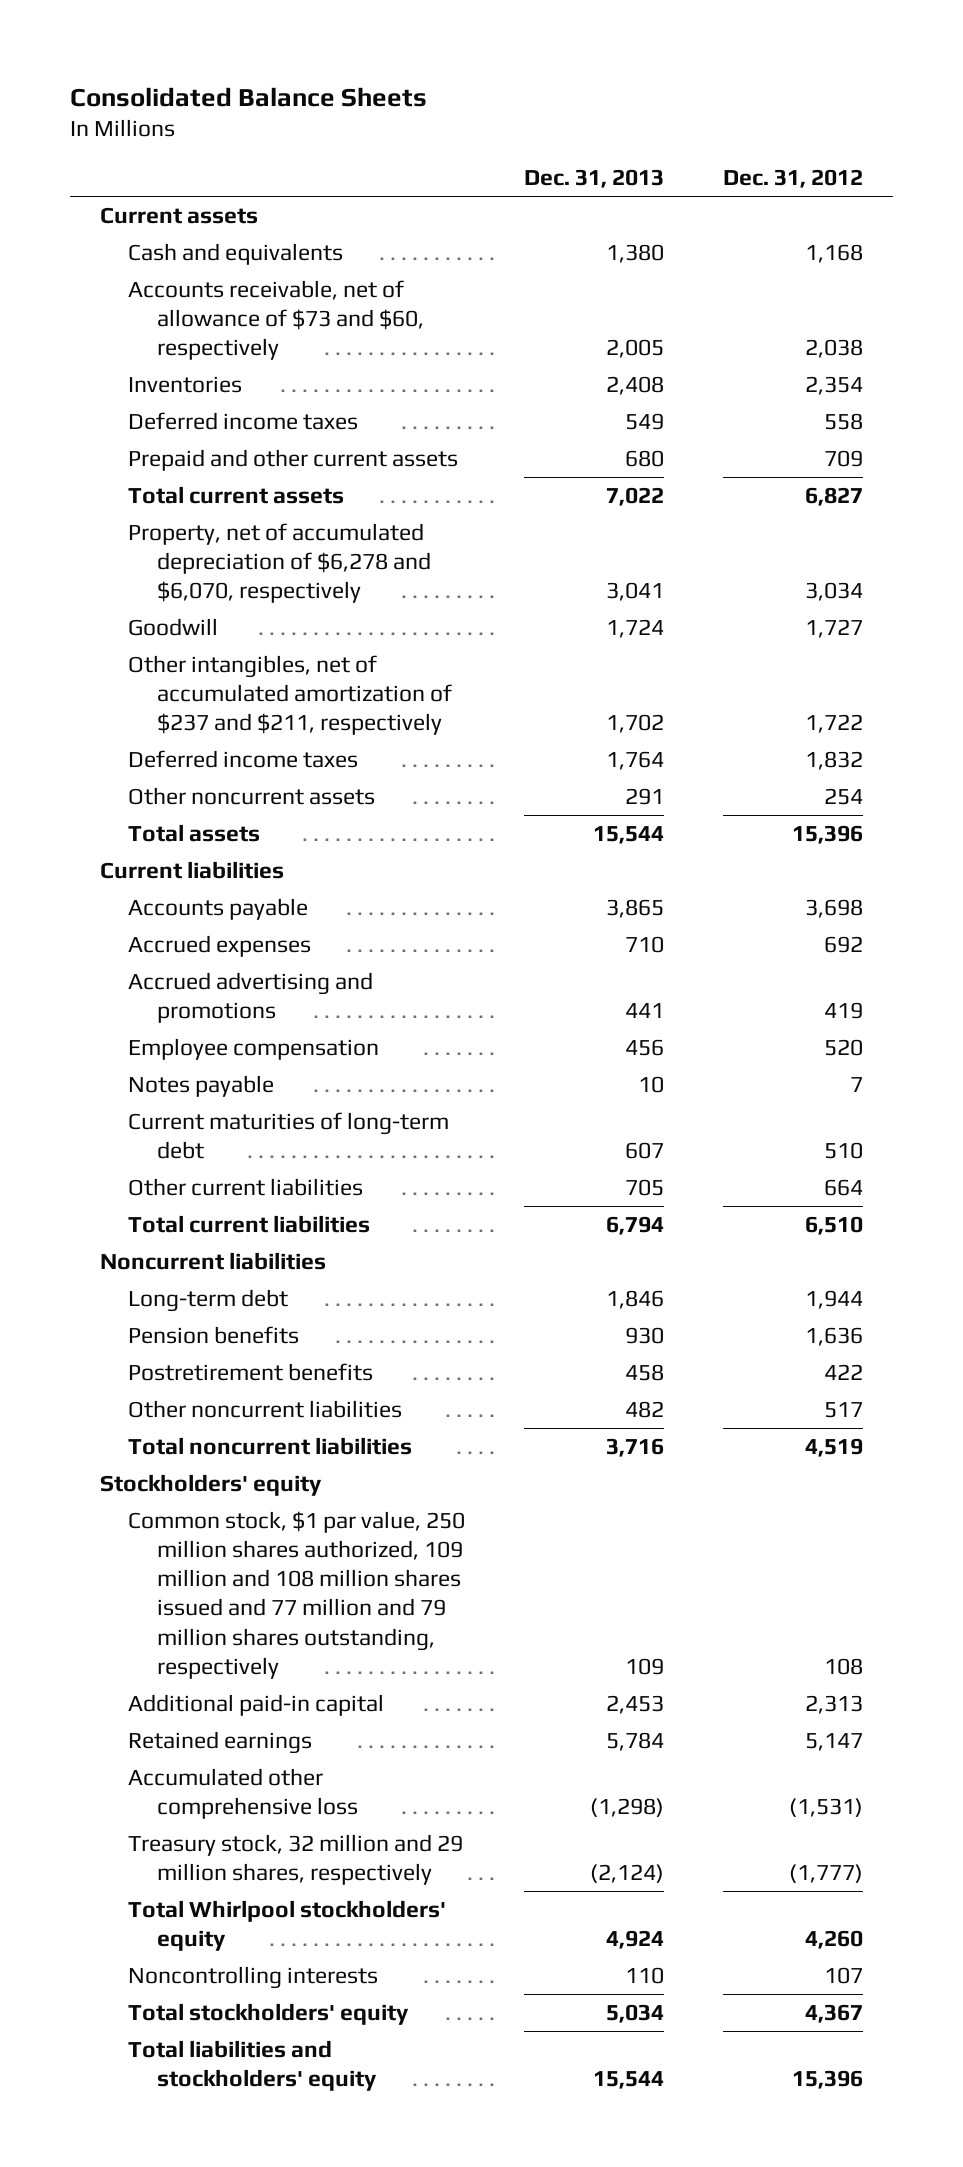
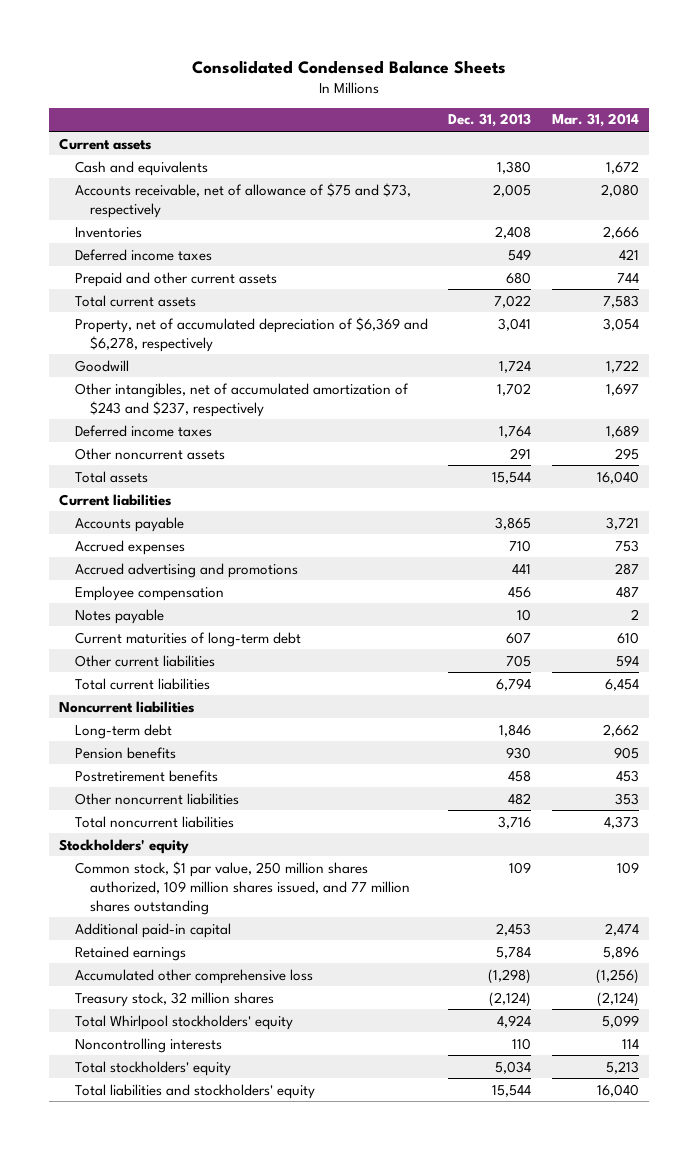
[70,86,428,107] Consolidated Balance Sheets -> [192,59,507,74] Consolidated Condensed Balance Sheets
[723,169,864,189] Dec. 31, 2012 -> none
none -> [551,113,639,128] Mar. 31, 2014
[128,279,424,361] Accounts receivable, net of allowance of $73 and $60, respectively -> [74,182,411,218] Accounts receivable, net of allowance of $75 and $73, respectively
[128,522,431,604] Property, net of accumulated depreciation of $6,278 and $6,070, respectively -> [74,316,428,352] Property, net of accumulated depreciation of $6,369 and $6,278, respectively
[128,654,452,736] Other intangibles, net of accumulated amortization of $237 and $211, respectively -> [74,382,409,417] Other intangibles, net of accumulated amortization of $243 and $237, respectively
[128,1510,466,1679] Common stock, $1 par value, 250 million shares authorized, 109 million and 108 million shares issued and 77 million and 79 million shares outstanding, respectively -> [74,860,411,915] Common stock, $1 par value, 250 million shares authorized, 109 million shares issued, and 77 million shares outstanding
[128,1833,464,1886] Treasury stock, 32 million and 29 million shares, respectively -> [74,991,274,1007] Treasury stock, 32 million shares

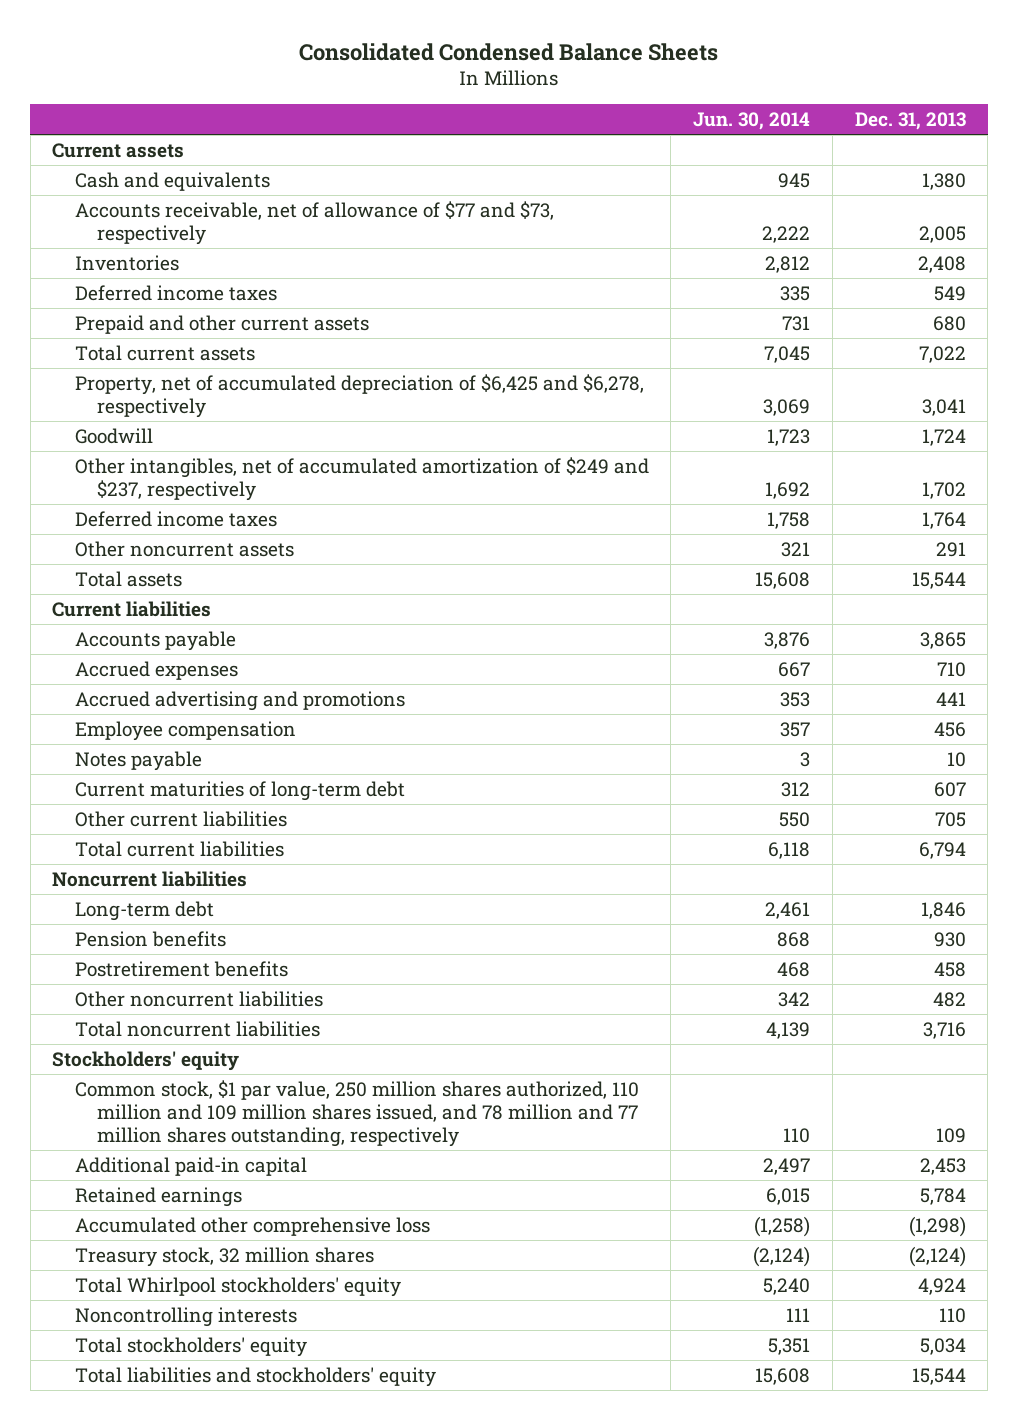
[551,113,639,128] Mar. 31, 2014 -> none
none -> [693,112,811,131] Jun. 30, 2014
[74,182,411,218] Accounts receivable, net of allowance of $75 and $73, respectively -> [74,200,554,246] Accounts receivable, net of allowance of $77 and $73, respectively
[74,316,428,352] Property, net of accumulated depreciation of $6,369 and $6,278, respectively -> [74,373,644,419] Property, net of accumulated depreciation of $6,425 and $6,278, respectively
[74,382,409,417] Other intangibles, net of accumulated amortization of $243 and $237, respectively -> [74,456,649,502] Other intangibles, net of accumulated amortization of $249 and $237, respectively
[74,860,411,915] Common stock, $1 par value, 250 million shares authorized, 109 million shares issued, and 77 million shares outstanding -> [74,1079,639,1148] Common stock, $1 par value, 250 million shares authorized, 110 million and 109 million shares issued, and 78 million and 77 million shares outstanding, respectively

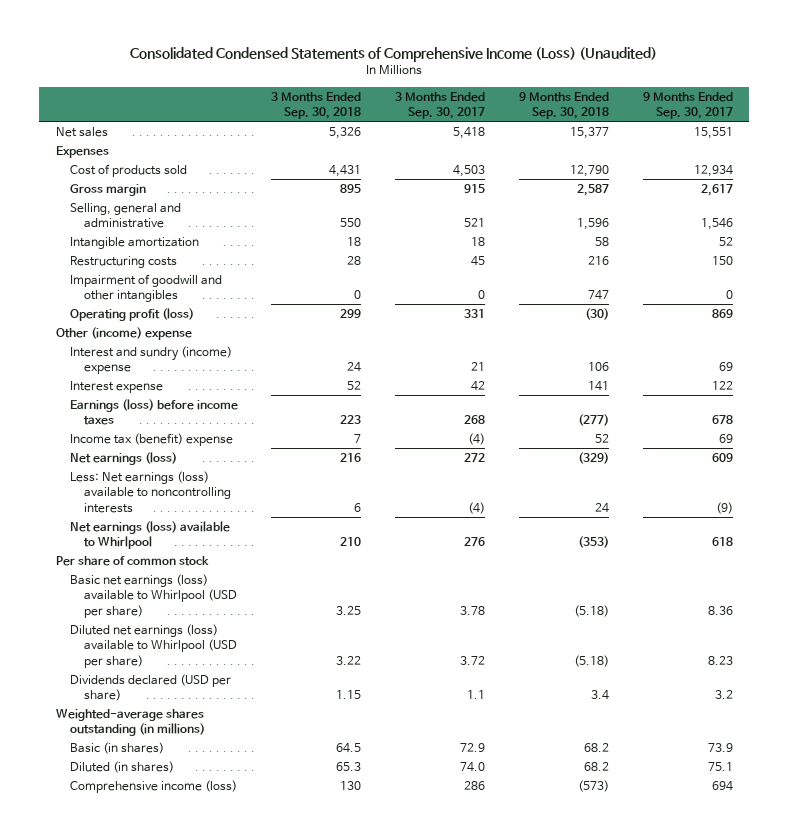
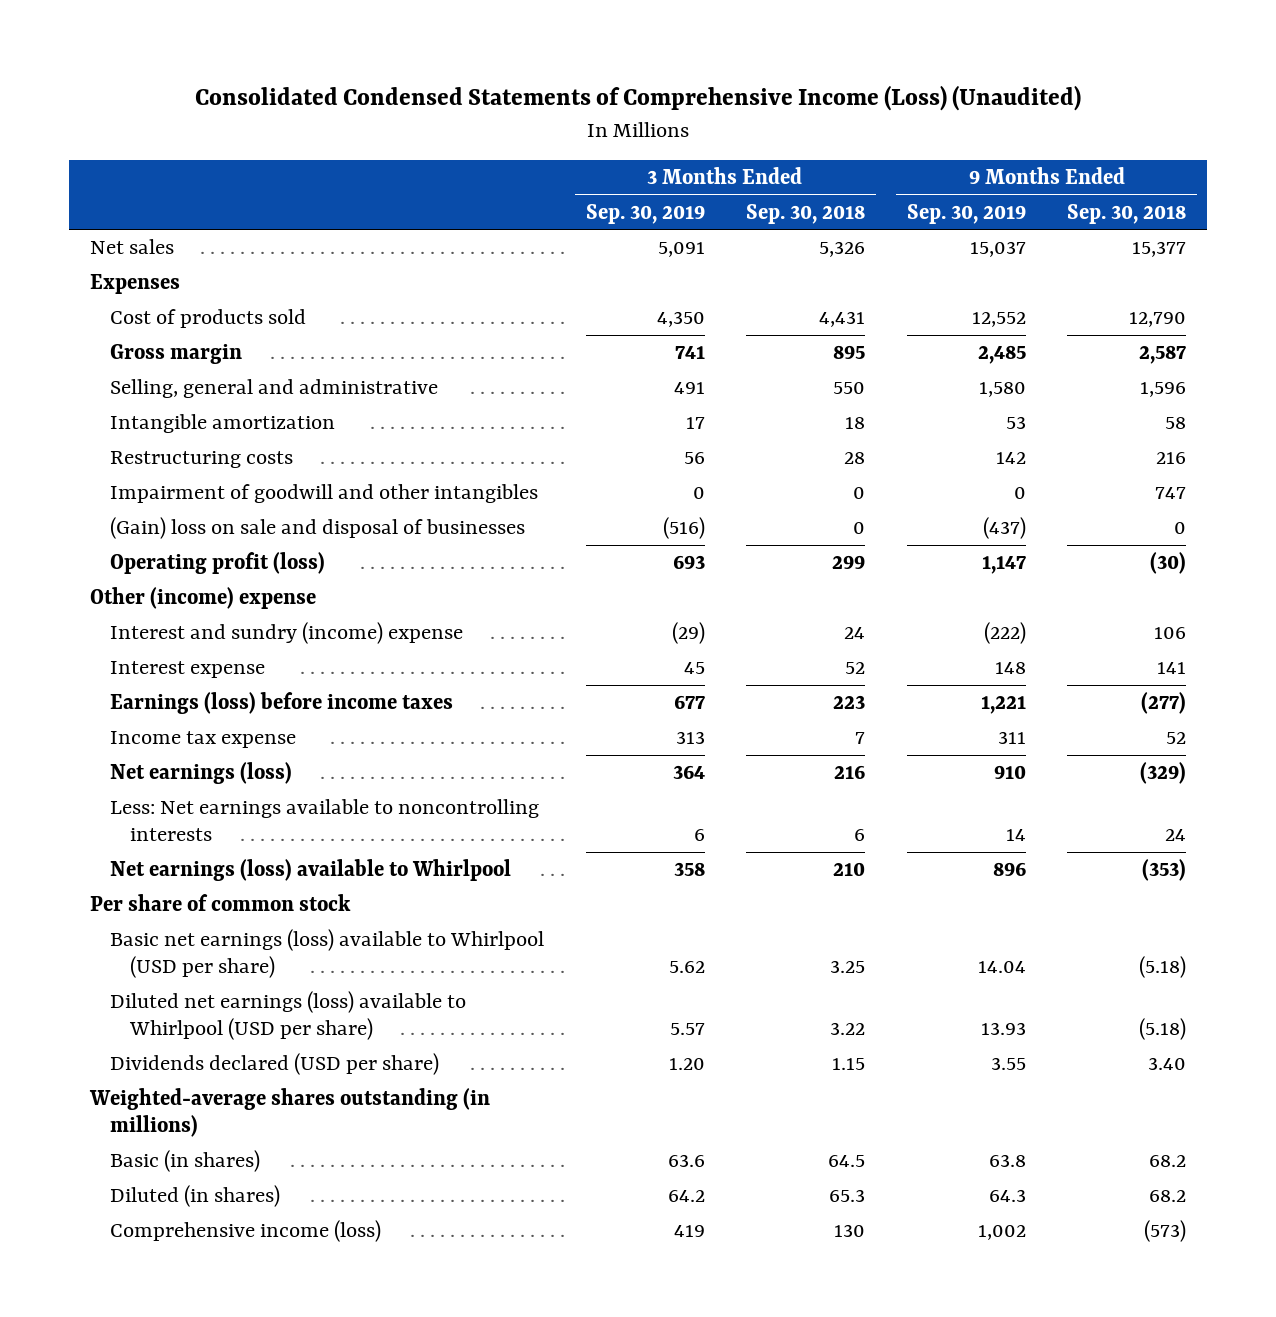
[395,91,486,119] 3 Months Ended Sep. 30, 2017 -> none
[642,91,733,119] 9 Months Ended Sep. 30, 2017 -> none
none -> [585,203,705,224] Sep. 30, 2019
none -> [906,203,1026,224] Sep. 30, 2019
none -> [109,517,525,540] (Gain) loss on sale and disposal of businesses
[69,432,233,446] Income tax (benefit) expense -> [109,731,296,749] Income tax expense
[69,470,231,513] Less: Net earnings (loss) available to noncontrolling interests -> [109,799,539,842] Less: Net earnings available to noncontrolling interests
[590,690,609,701] 3.4 -> [1148,1057,1187,1071] 3.40

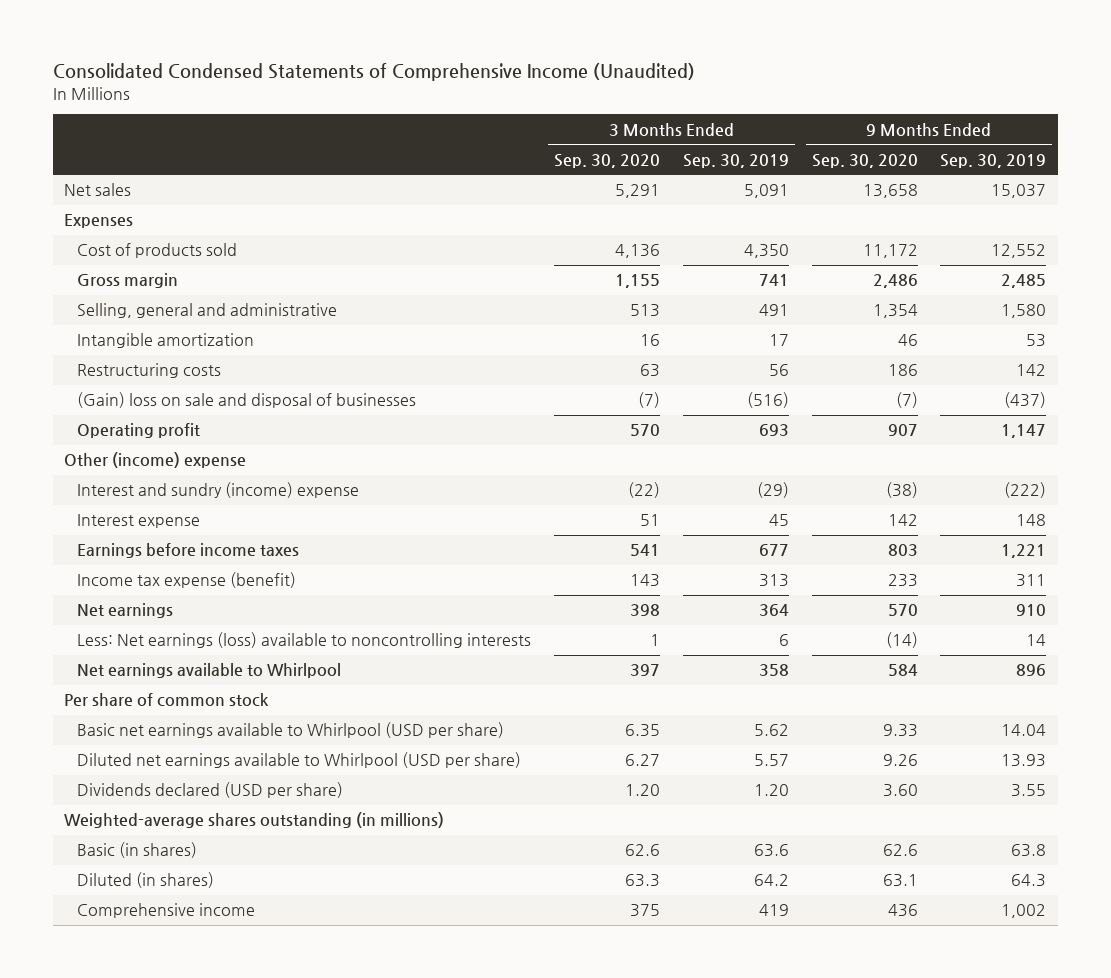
[195,85,1082,112] Consolidated Condensed Statements of Comprehensive Income (Loss) (Unaudited) -> [52,63,695,82] Consolidated Condensed Statements of Comprehensive Income (Unaudited)
[746,203,866,224] Sep. 30, 2018 -> none
[1067,203,1187,224] Sep. 30, 2018 -> none
none -> [554,153,661,168] Sep. 30, 2020
none -> [811,153,918,168] Sep. 30, 2020
[109,484,538,504] Impairment of goodwill and other intangibles -> none
[109,552,325,575] Operating profit (loss) -> [77,423,201,439] Operating profit
[109,692,453,715] Earnings (loss) before income taxes -> [77,543,300,559] Earnings before income taxes
[109,731,296,749] Income tax expense -> [77,572,297,589] Income tax expense (benefit)
[109,762,292,785] Net earnings (loss) -> [77,603,174,619] Net earnings
[109,799,539,842] Less: Net earnings available to noncontrolling interests -> [77,632,532,649] Less: Net earnings (loss) available to noncontrolling interests
[109,859,511,882] Net earnings (loss) available to Whirlpool -> [77,663,342,679] Net earnings available to Whirlpool
[109,929,544,979] Basic net earnings (loss) available to Whirlpool (USD per share) -> [77,722,505,739] Basic net earnings available to Whirlpool (USD per share)
[109,991,466,1041] Diluted net earnings (loss) available to Whirlpool (USD per share) -> [77,752,522,769] Diluted net earnings available to Whirlpool (USD per share)
[109,1220,381,1243] Comprehensive income (loss) -> [77,903,256,919] Comprehensive income

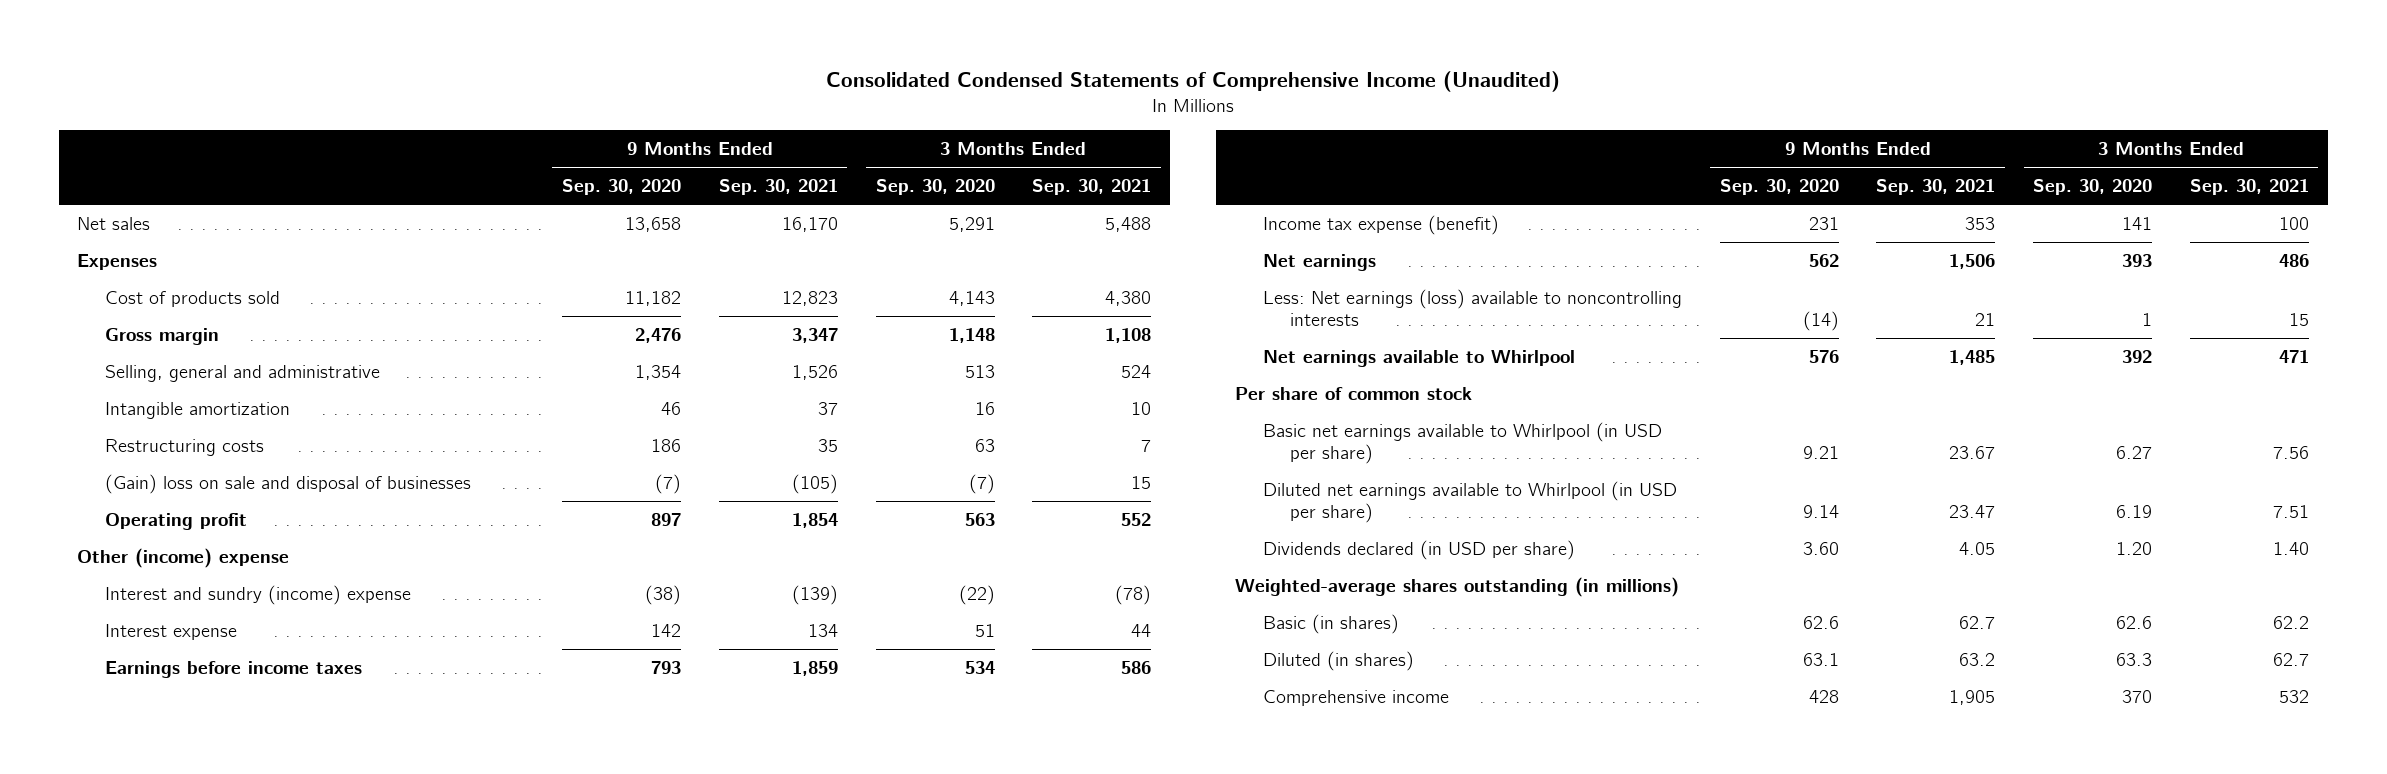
[682,153,789,168] Sep. 30, 2019 -> none
[940,153,1047,168] Sep. 30, 2019 -> none
none -> [718,179,838,196] Sep. 30, 2021
none -> [1032,179,1152,196] Sep. 30, 2021
[615,244,661,259] 4,136 -> [948,290,995,306] 4,143
[862,244,918,259] 11,172 -> [624,290,681,306] 11,182
[615,274,661,289] 1,155 -> [948,327,995,343] 1,148
[872,274,918,289] 2,486 -> [634,327,681,343] 2,476
[630,424,661,437] 570 -> [964,512,995,526] 563
[887,424,918,437] 907 -> [650,512,681,526] 897
[630,544,661,557] 541 -> [964,660,995,674] 534
[887,544,918,557] 803 -> [650,660,681,674] 793
[630,574,661,588] 143 -> [2122,216,2153,230] 141
[887,574,918,588] 233 -> [1808,216,1839,230] 231
[630,604,661,617] 398 -> [2122,253,2153,267] 393
[887,604,918,617] 570 -> [1808,253,1839,267] 562
[630,664,661,677] 397 -> [2122,349,2153,363] 392
[887,664,918,677] 584 -> [1808,349,1839,363] 576
[77,722,505,739] Basic net earnings available to Whirlpool (USD per share) -> [1262,421,1662,465] Basic net earnings available to Whirlpool (in USD per share)
[625,724,661,738] 6.35 -> [2116,446,2153,460] 6.27
[882,724,918,738] 9.33 -> [1802,446,1839,460] 9.21
[77,752,522,769] Diluted net earnings available to Whirlpool (USD per share) -> [1262,480,1677,524] Diluted net earnings available to Whirlpool (in USD per share)
[625,754,661,767] 6.27 -> [2116,505,2153,519] 6.19
[882,754,918,767] 9.26 -> [1802,505,1839,519] 9.14
[77,782,344,799] Dividends declared (USD per share) -> [1262,539,1575,560] Dividends declared (in USD per share)
[630,904,661,918] 375 -> [2122,689,2153,703] 370
[887,904,918,918] 436 -> [1808,689,1839,703] 428

